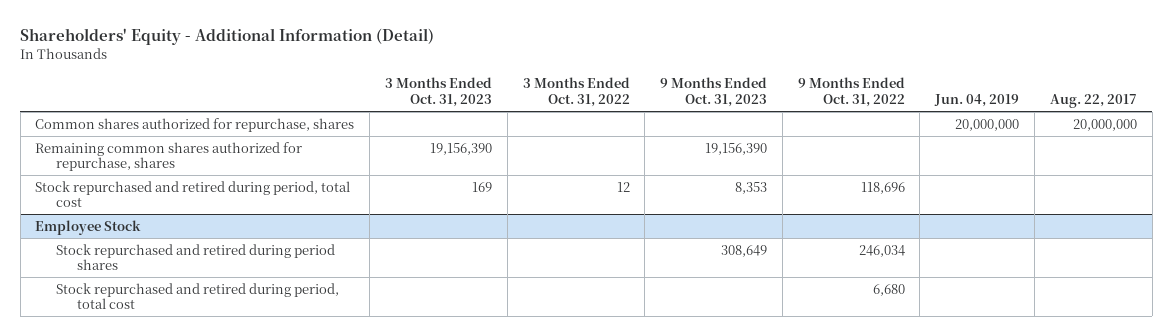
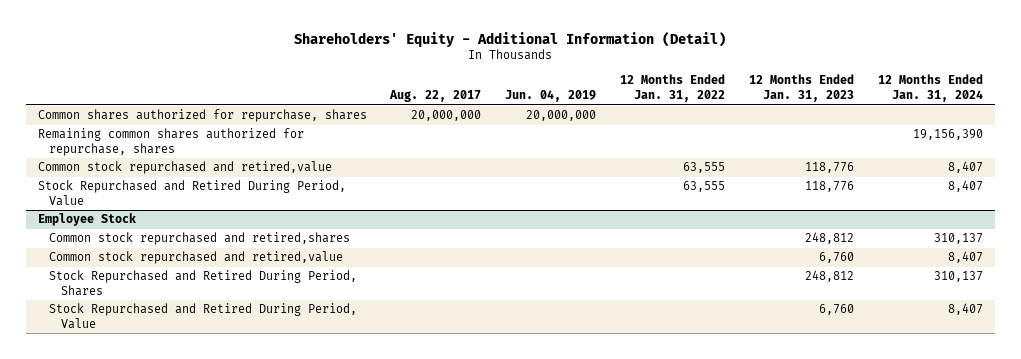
[384,77,492,107] 3 Months Ended Oct. 31, 2023 -> none
[522,77,630,107] 3 Months Ended Oct. 31, 2022 -> none
[660,77,768,107] 9 Months Ended Oct. 31, 2023 -> none
[797,77,905,107] 9 Months Ended Oct. 31, 2022 -> none
none -> [620,74,726,103] 12 Months Ended Jan. 31, 2022
none -> [749,74,855,103] 12 Months Ended Jan. 31, 2023
none -> [877,74,983,103] 12 Months Ended Jan. 31, 2024
[35,180,351,208] Stock repurchased and retired during period, total cost -> [37,161,332,175] Common stock repurchased and retired,value
none -> [37,180,346,207] Stock Repurchased and Retired During Period, Value
[56,243,336,271] Stock repurchased and retired during period shares -> [49,232,351,246] Common stock repurchased and retired,shares
[56,282,340,310] Stock repurchased and retired during period, total cost -> [49,251,344,265] Common stock repurchased and retired,value
none -> [49,270,358,297] Stock Repurchased and Retired During Period, Shares
none -> [49,303,358,330] Stock Repurchased and Retired During Period, Value

